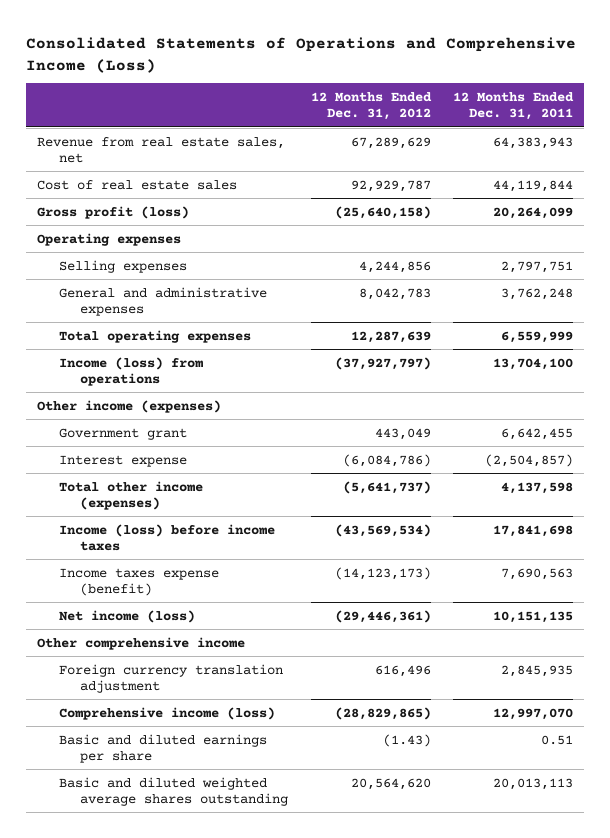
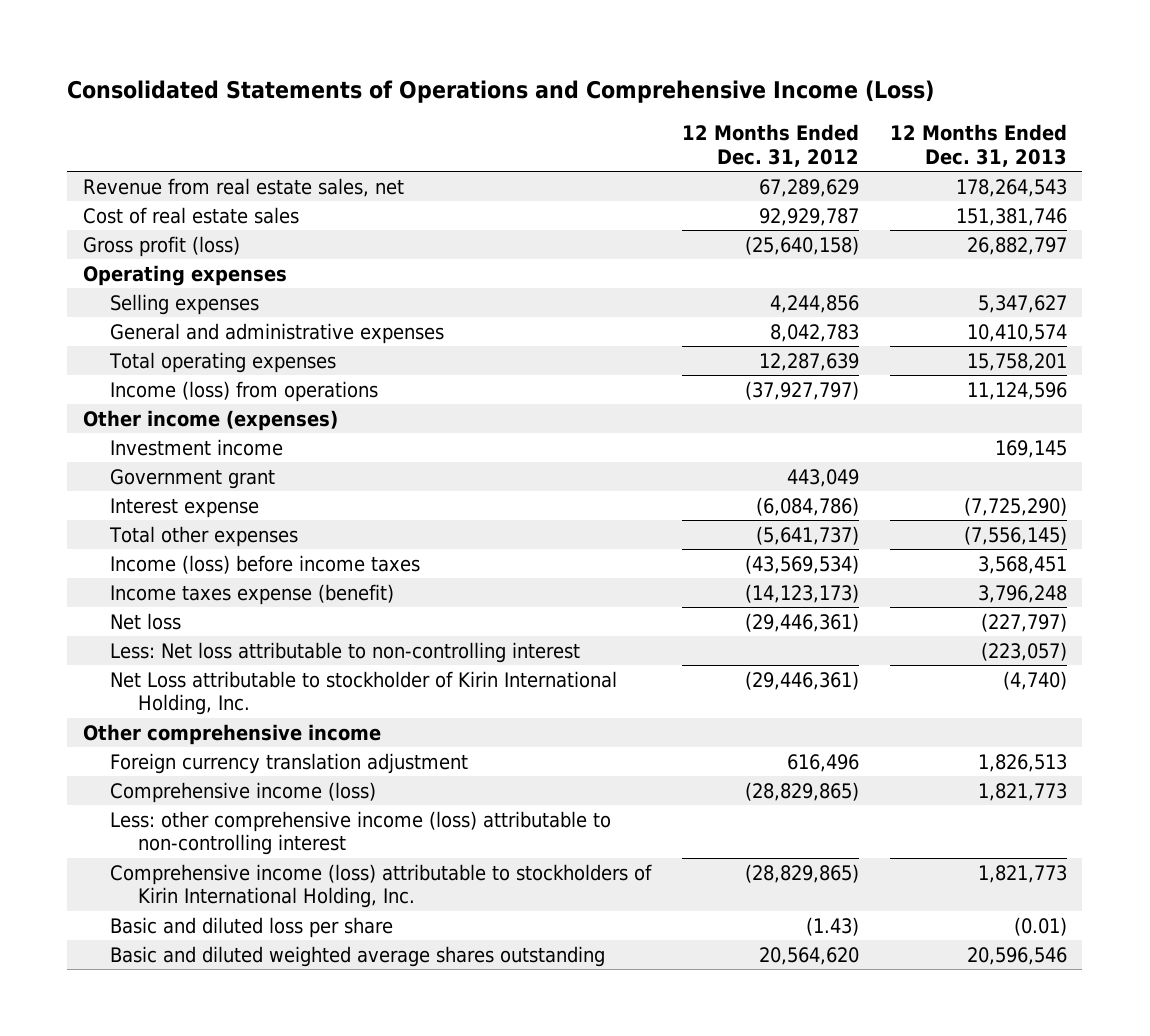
[452,92,574,121] 12 Months Ended Dec. 31, 2011 -> none
none -> [889,124,1067,167] 12 Months Ended Dec. 31, 2013
none -> [110,439,284,457] Investment income
[58,480,203,510] Total other income (expenses) -> [109,526,299,548] Total other expenses
none -> [110,613,182,631] Net loss
none -> [110,642,581,664] Less: Net loss attributable to non-controlling interest
[58,609,195,623] Net income (loss) -> [110,671,618,716] Net Loss attributable to stockholder of Kirin International Holding, Inc.
none -> [110,811,612,856] Less: other comprehensive income (loss) attributable to non-controlling interest
none -> [110,864,653,909] Comprehensive income (loss) attributable to stockholders of Kirin International Holding, Inc.
[58,733,267,763] Basic and diluted earnings per share -> [110,917,394,939] Basic and diluted loss per share

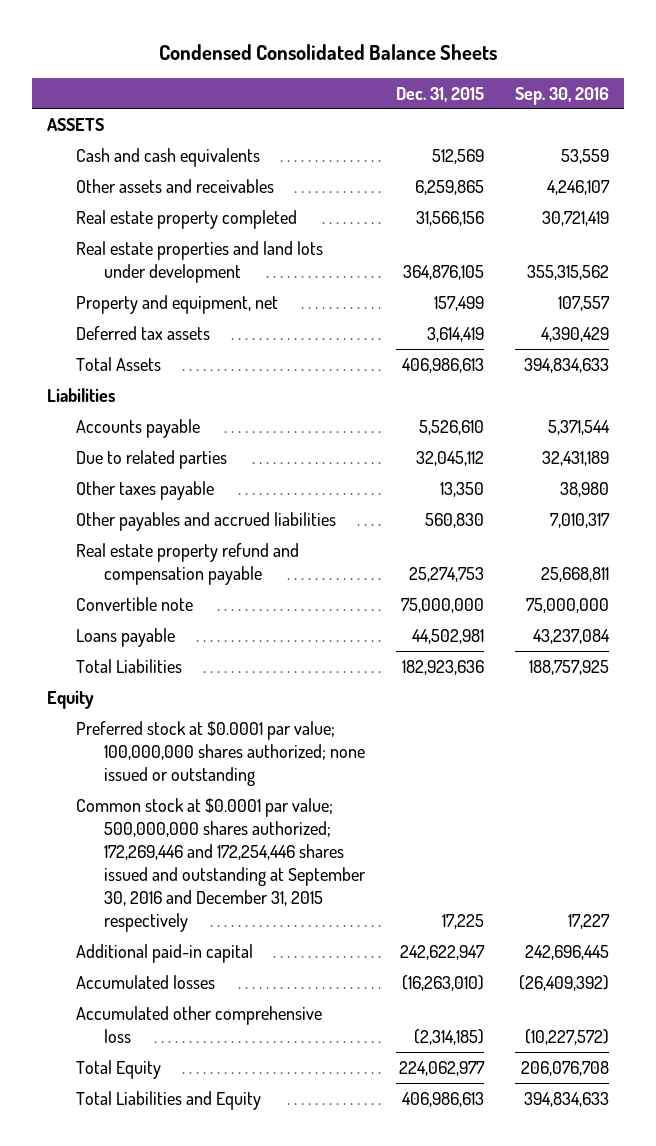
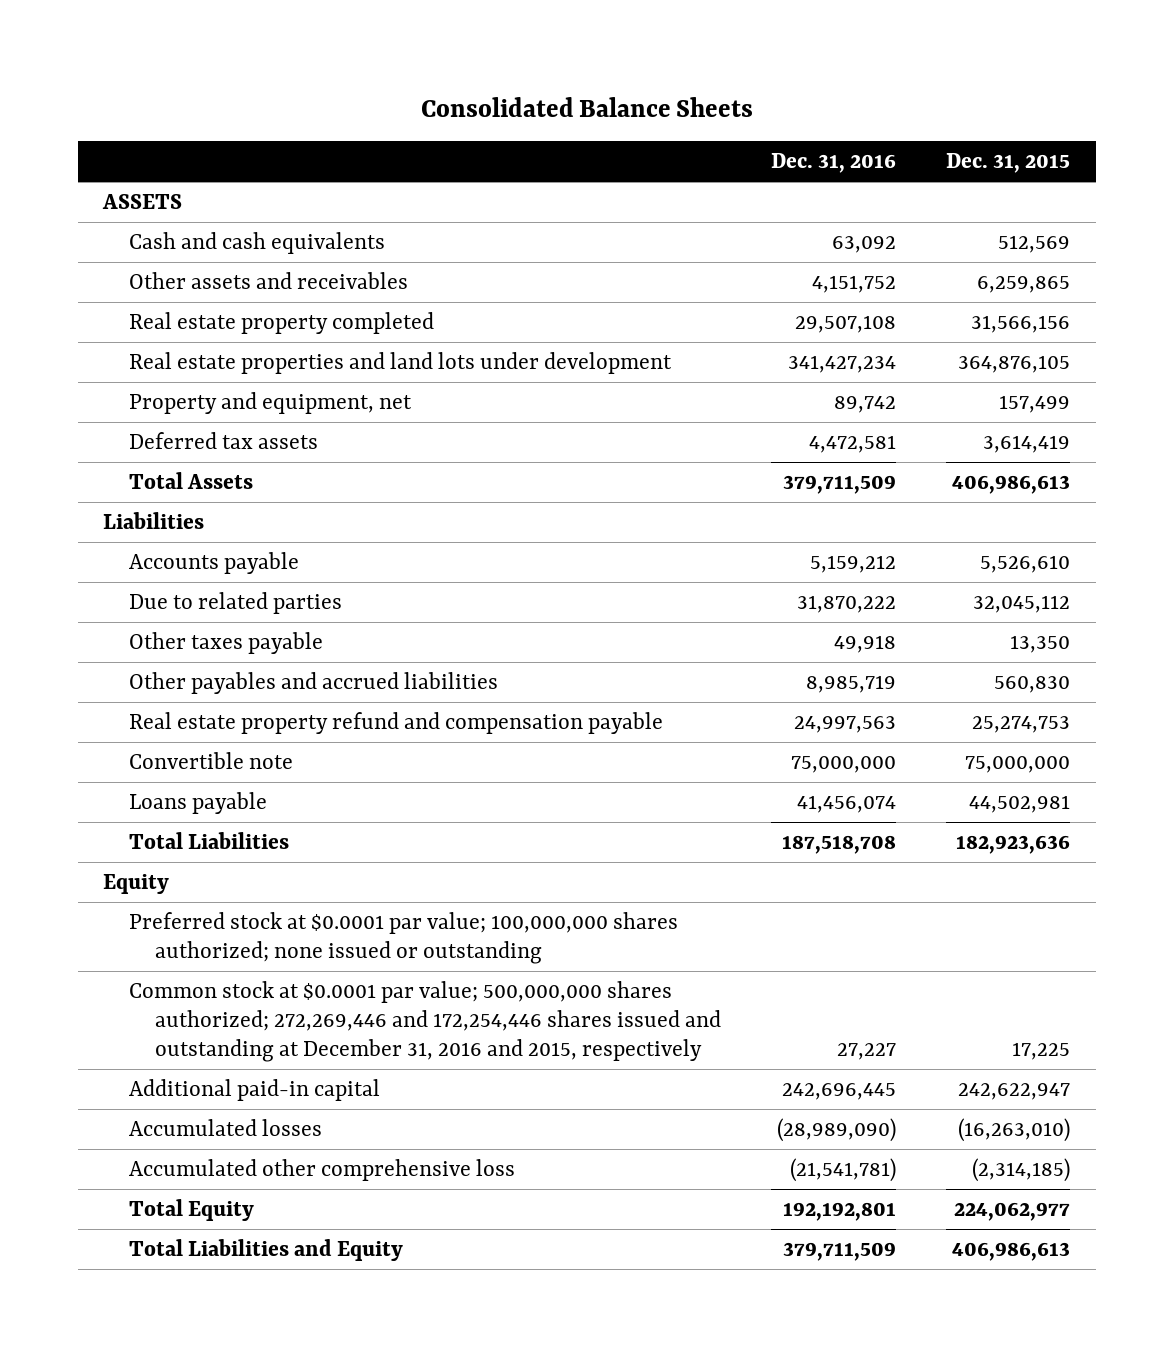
[158,43,497,60] Condensed Consolidated Balance Sheets -> [420,96,753,117] Consolidated Balance Sheets
[514,86,609,105] Sep. 30, 2016 -> none
none -> [771,153,897,174] Dec. 31, 2016
[75,797,367,933] Common stock at $0.0001 par value; 500,000,000 shares authorized; 172,269,446 and 172,254,446 shares issued and outstanding at September 30, 2016 and December 31, 2015 respectively -> [128,981,721,1063] Common stock at $0.0001 par value; 500,000,000 shares authorized; 272,269,446 and 172,254,446 shares issued and outstanding at December 31, 2016 and 2015, respectively

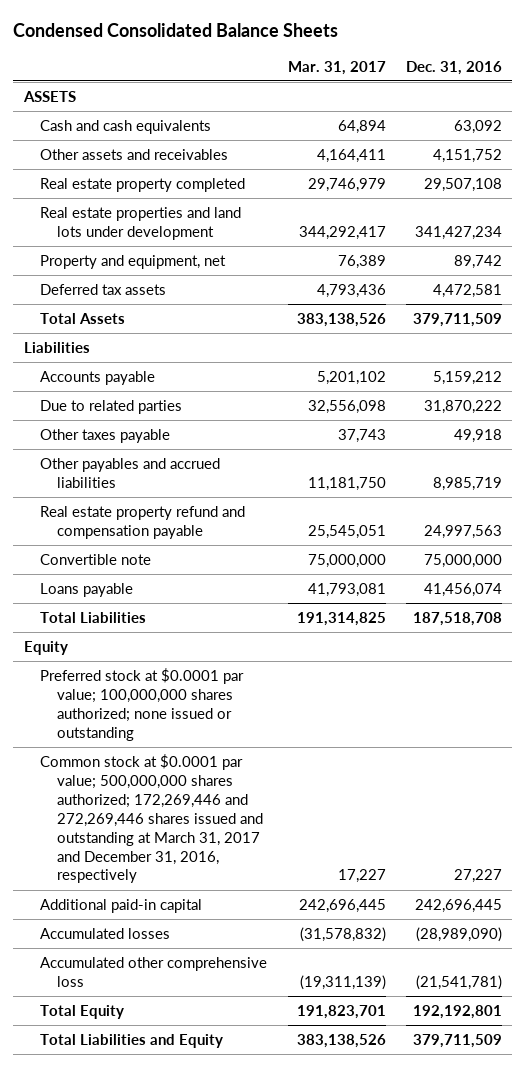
[420,96,753,117] Consolidated Balance Sheets -> [13,22,339,37] Condensed Consolidated Balance Sheets
[946,153,1071,174] Dec. 31, 2015 -> none
none -> [287,60,386,75] Mar. 31, 2017
[128,981,721,1063] Common stock at $0.0001 par value; 500,000,000 shares authorized; 272,269,446 and 172,254,446 shares issued and outstanding at December 31, 2016 and 2015, respectively -> [40,753,264,884] Common stock at $0.0001 par value; 500,000,000 shares authorized; 172,269,446 and 272,269,446 shares issued and outstanding at March 31, 2017 and December 31, 2016, respectively

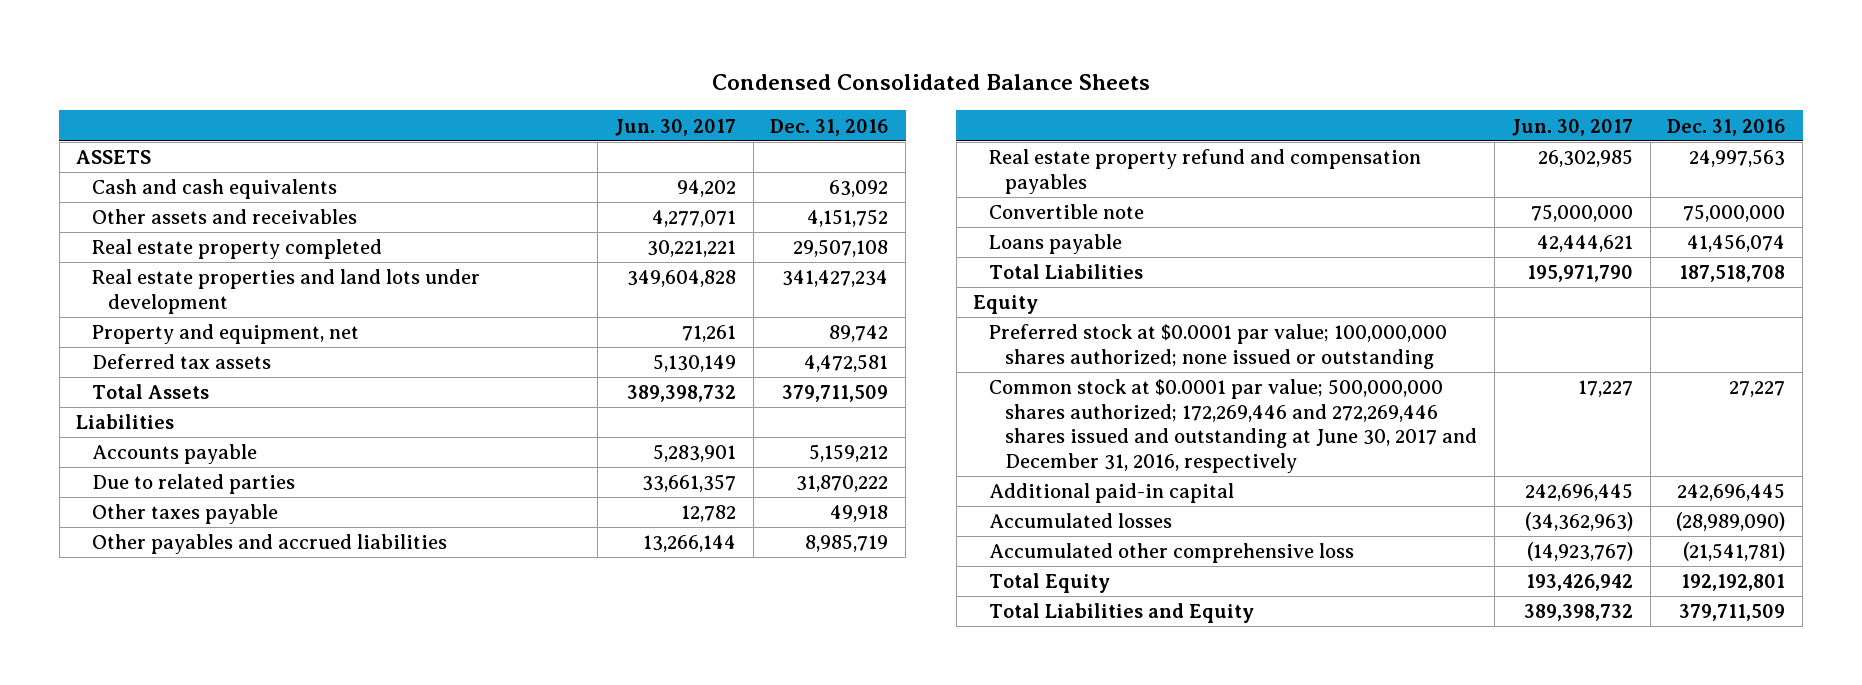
[287,60,386,75] Mar. 31, 2017 -> none
none -> [614,118,736,136] Jun. 30, 2017
[40,505,246,539] Real estate property refund and compensation payable -> [989,149,1422,194] Real estate property refund and compensation payables
[40,753,264,884] Common stock at $0.0001 par value; 500,000,000 shares authorized; 172,269,446 and 272,269,446 shares issued and outstanding at March 31, 2017 and December 31, 2016, respectively -> [989,379,1478,474] Common stock at $0.0001 par value; 500,000,000 shares authorized; 172,269,446 and 272,269,446 shares issued and outstanding at June 30, 2017 and December 31, 2016, respectively

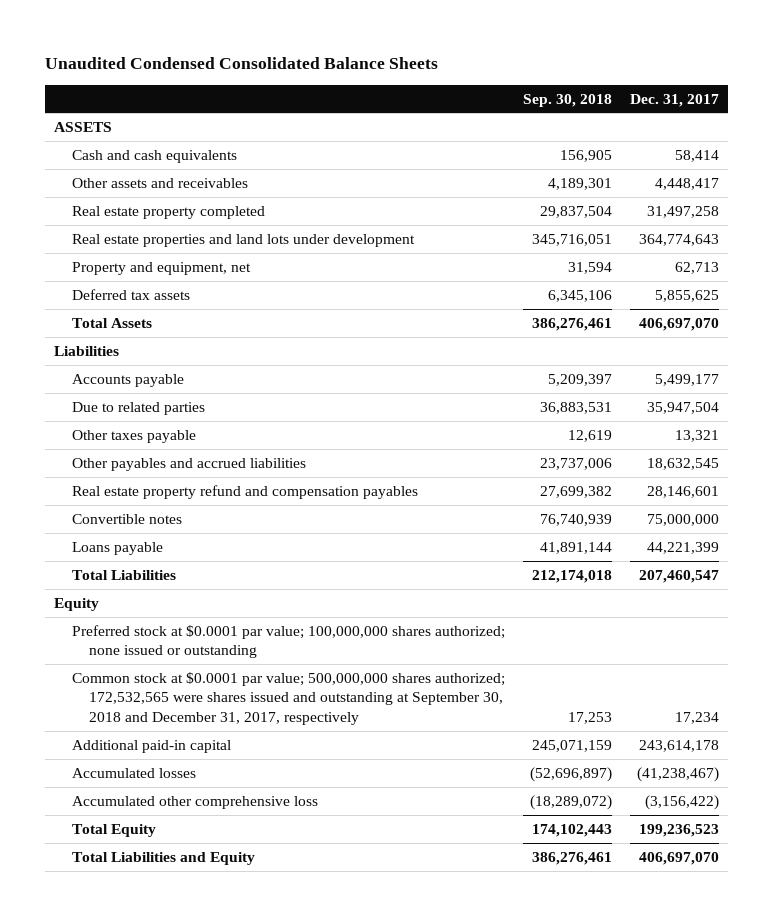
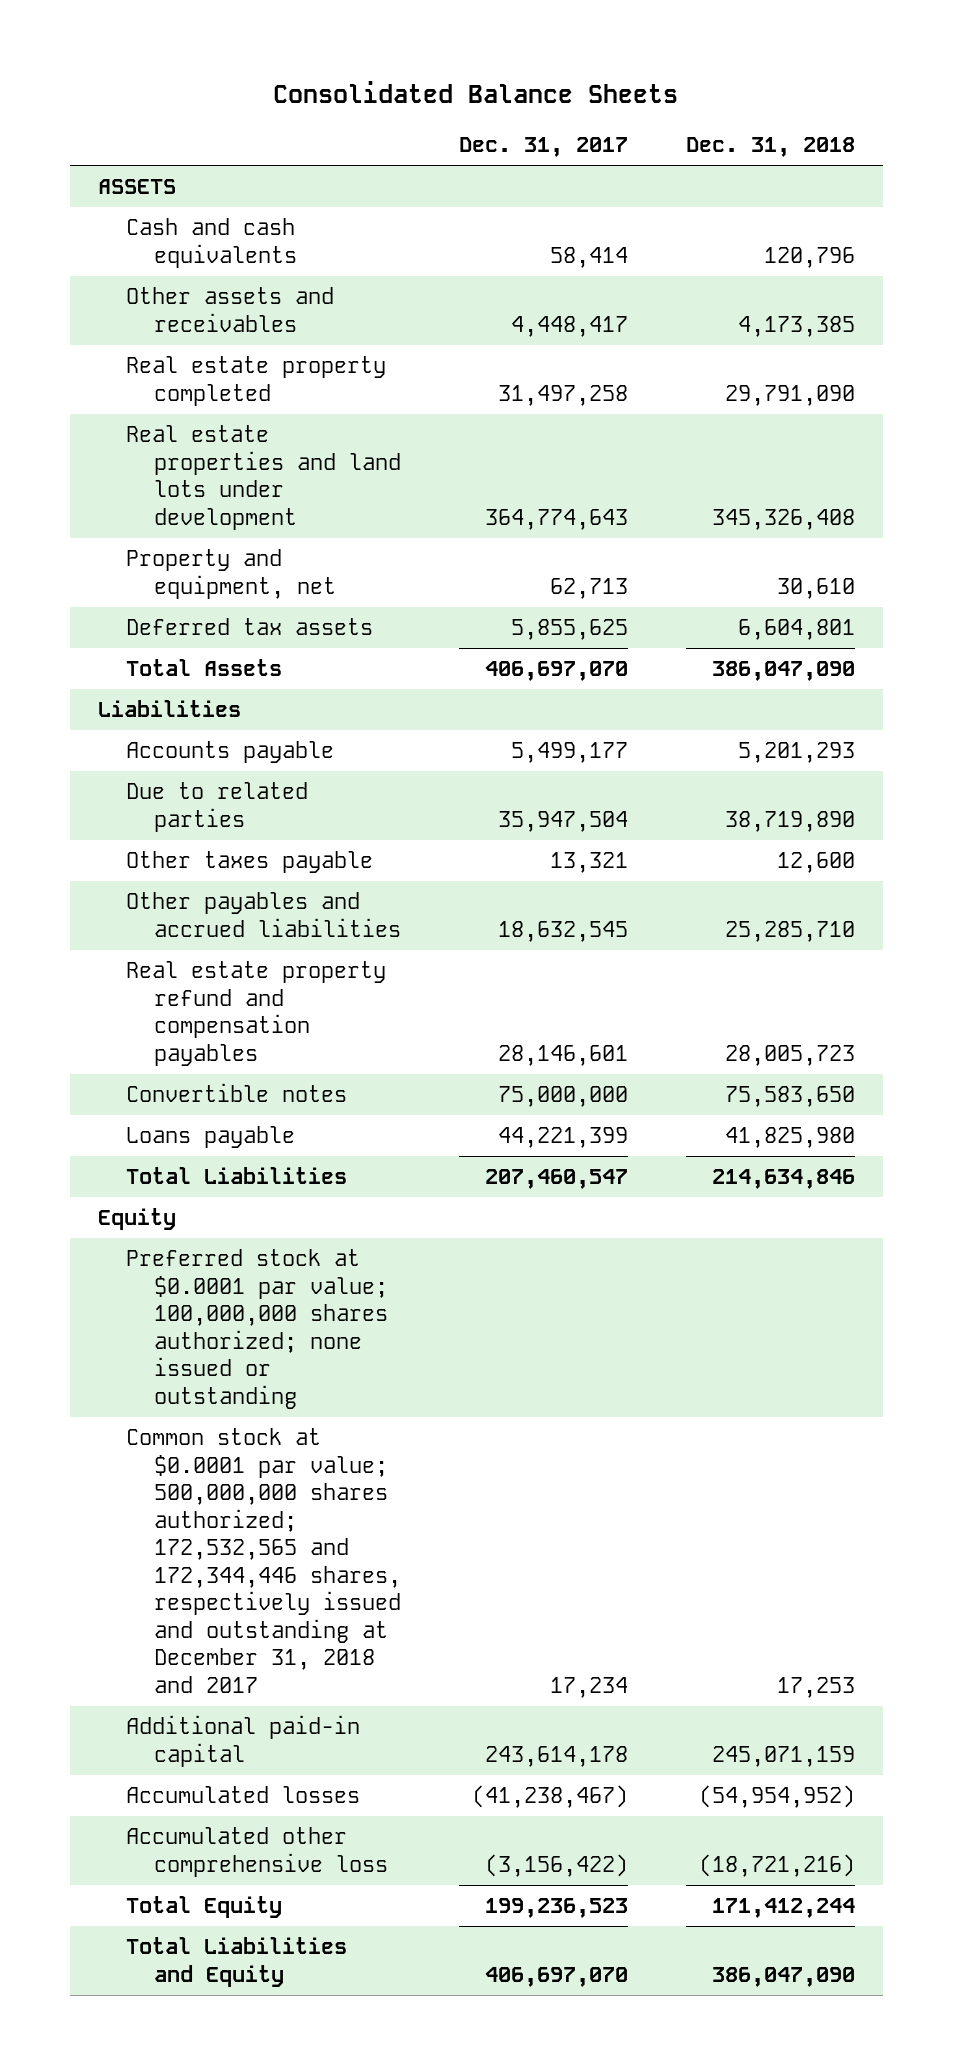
[45,57,439,70] Unaudited Condensed Consolidated Balance Sheets -> [273,80,679,103] Consolidated Balance Sheets
[522,93,612,107] Sep. 30, 2018 -> none
none -> [685,137,855,158] Dec. 31, 2018
[71,671,505,726] Common stock at $0.0001 par value; 500,000,000 shares authorized; 172,532,565 were shares issued and outstanding at September 30, 2018 and December 31, 2017, respectively -> [126,1428,401,1693] Common stock at $0.0001 par value; 500,000,000 shares authorized; 172,532,565 and 172,344,446 shares, respectively issued and outstanding at December 31, 2018 and 2017

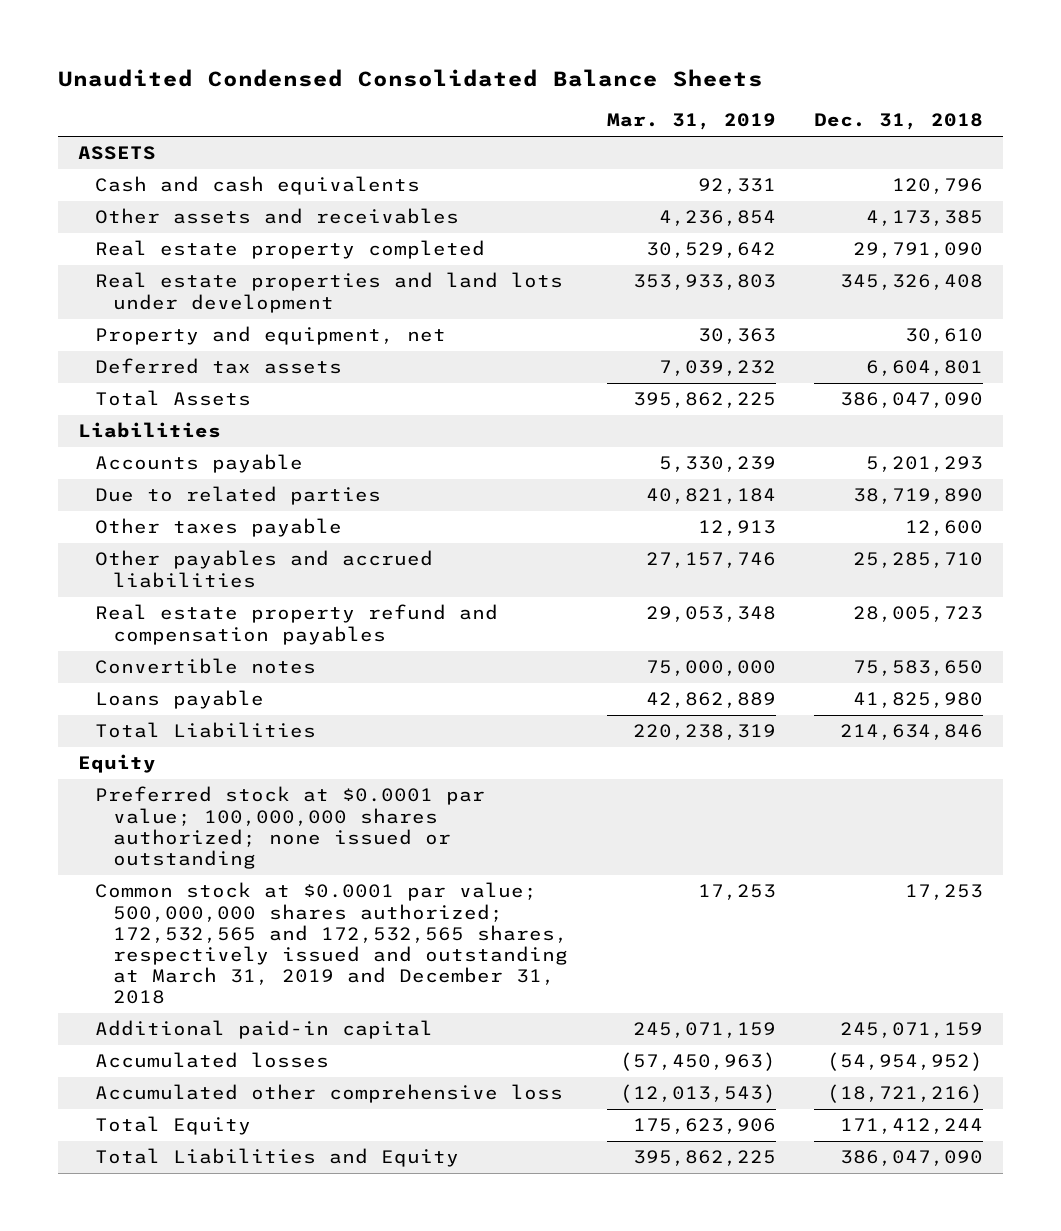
[273,80,679,103] Consolidated Balance Sheets -> [58,69,764,88] Unaudited Condensed Consolidated Balance Sheets
[458,137,628,158] Dec. 31, 2017 -> none
none -> [606,113,776,131] Mar. 31, 2019
[126,1428,401,1693] Common stock at $0.0001 par value; 500,000,000 shares authorized; 172,532,565 and 172,344,446 shares, respectively issued and outstanding at December 31, 2018 and 2017 -> [95,882,568,1004] Common stock at $0.0001 par value; 500,000,000 shares authorized; 172,532,565 and 172,532,565 shares, respectively issued and outstanding at March 31, 2019 and December 31, 2018

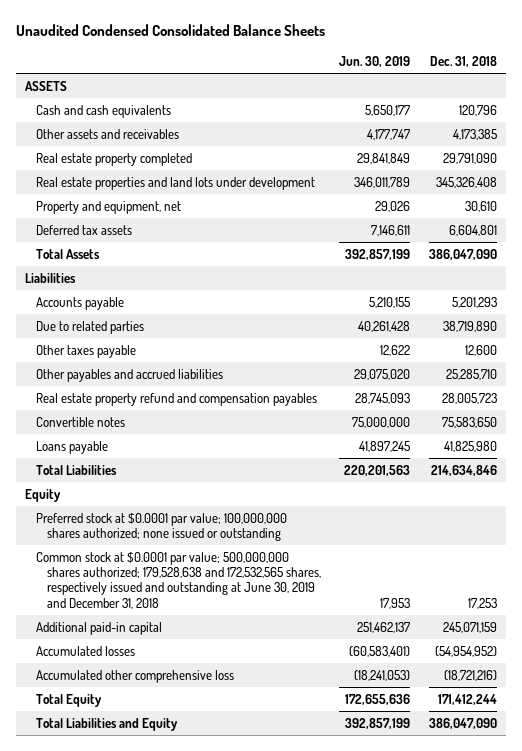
[606,113,776,131] Mar. 31, 2019 -> none
none -> [339,56,411,68] Jun. 30, 2019
[95,882,568,1004] Common stock at $0.0001 par value; 500,000,000 shares authorized; 172,532,565 and 172,532,565 shares, respectively issued and outstanding at March 31, 2019 and December 31, 2018 -> [35,551,321,609] Common stock at $0.0001 par value; 500,000,000 shares authorized; 179,528,638 and 172,532,565 shares, respectively issued and outstanding at June 30, 2019 and December 31, 2018

